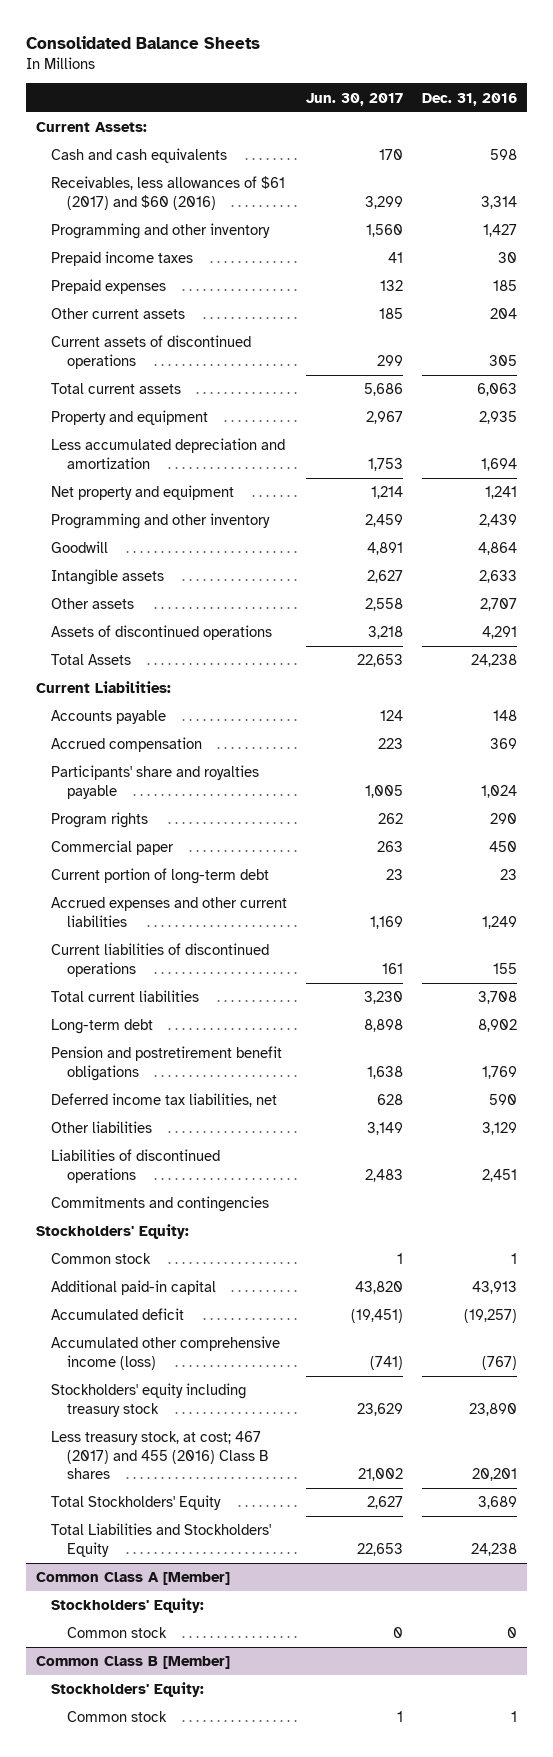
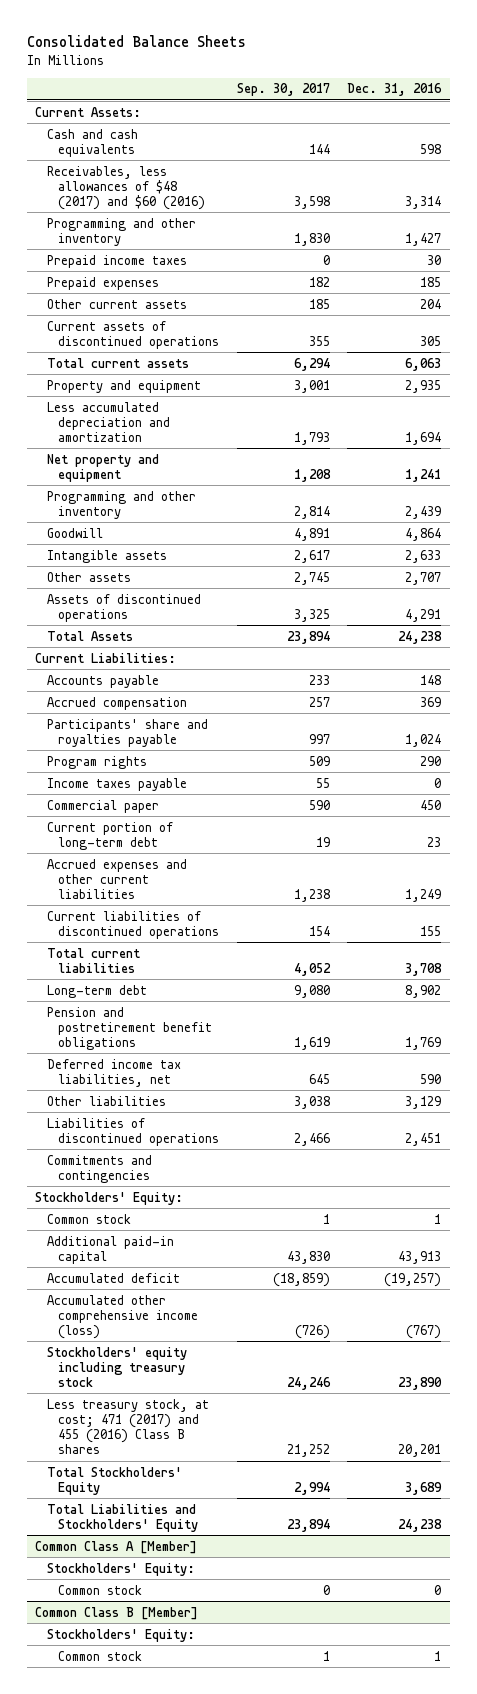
[306,92,404,106] Jun. 30, 2017 -> none
none -> [236,83,330,97] Sep. 30, 2017
[51,176,286,210] Receivables, less allowances of $61 (2017) and $60 (2016) -> [46,165,206,210] Receivables, less allowances of $48 (2017) and $60 (2016)
none -> [46,777,187,791] Income taxes payable
[51,1431,269,1479] Less treasury stock, at cost; 467 (2017) and 455 (2016) Class B shares -> [46,1398,209,1455] Less treasury stock, at cost; 471 (2017) and 455 (2016) Class B shares

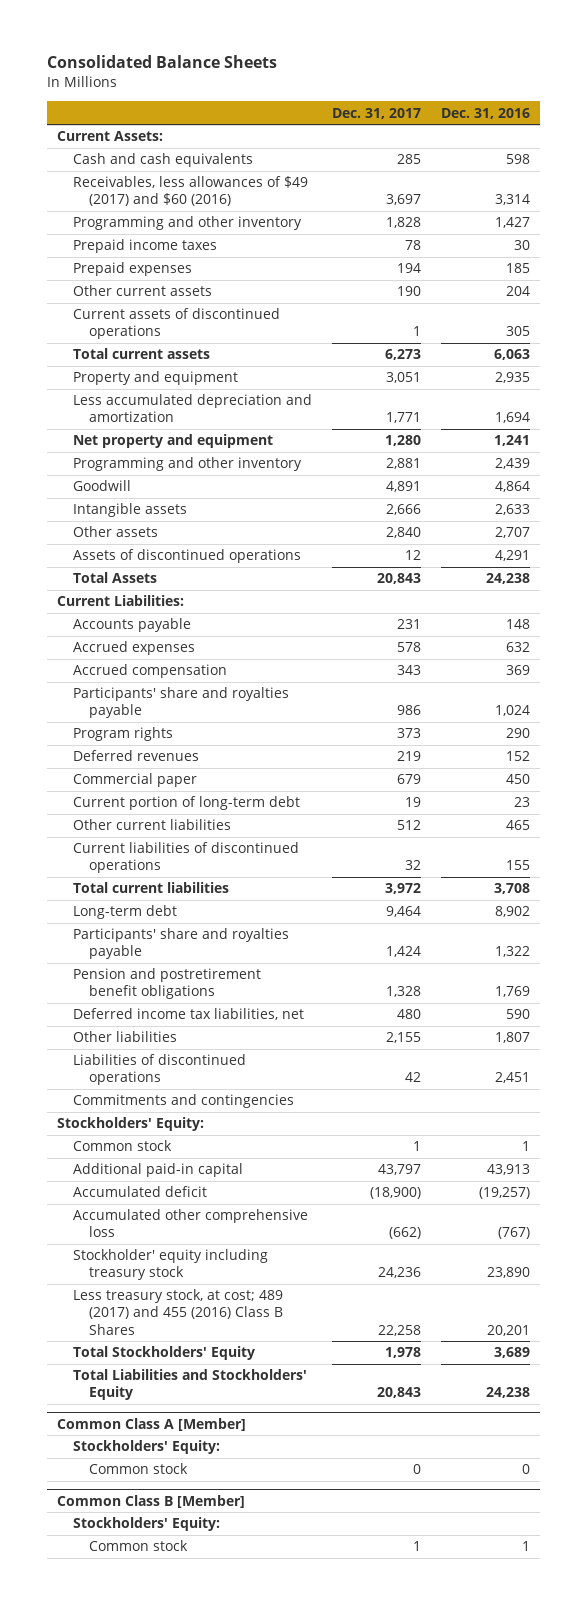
[236,83,330,97] Sep. 30, 2017 -> none
none -> [331,107,421,119] Dec. 31, 2017
[46,165,206,210] Receivables, less allowances of $48 (2017) and $60 (2016) -> [72,176,308,207] Receivables, less allowances of $49 (2017) and $60 (2016)
none -> [72,641,195,656] Accrued expenses
[46,777,187,791] Income taxes payable -> none
none -> [72,750,199,762] Deferred revenues
[46,858,187,899] Accrued expenses and other current liabilities -> [72,819,231,831] Other current liabilities
[405,888,442,902] 1,249 -> [506,820,531,831] 465
none -> [72,928,289,960] Participants' share and royalties payable
[405,1095,442,1109] 3,129 -> [495,1032,531,1044] 1,807
[46,1294,199,1339] Accumulated other comprehensive income (loss) -> [72,1209,308,1238] Accumulated other comprehensive loss
[46,1346,187,1387] Stockholders' equity including treasury stock -> [72,1249,268,1281] Stockholder' equity including treasury stock
[46,1398,209,1455] Less treasury stock, at cost; 471 (2017) and 455 (2016) Class B shares -> [72,1289,283,1335] Less treasury stock, at cost; 489 (2017) and 455 (2016) Class B Shares

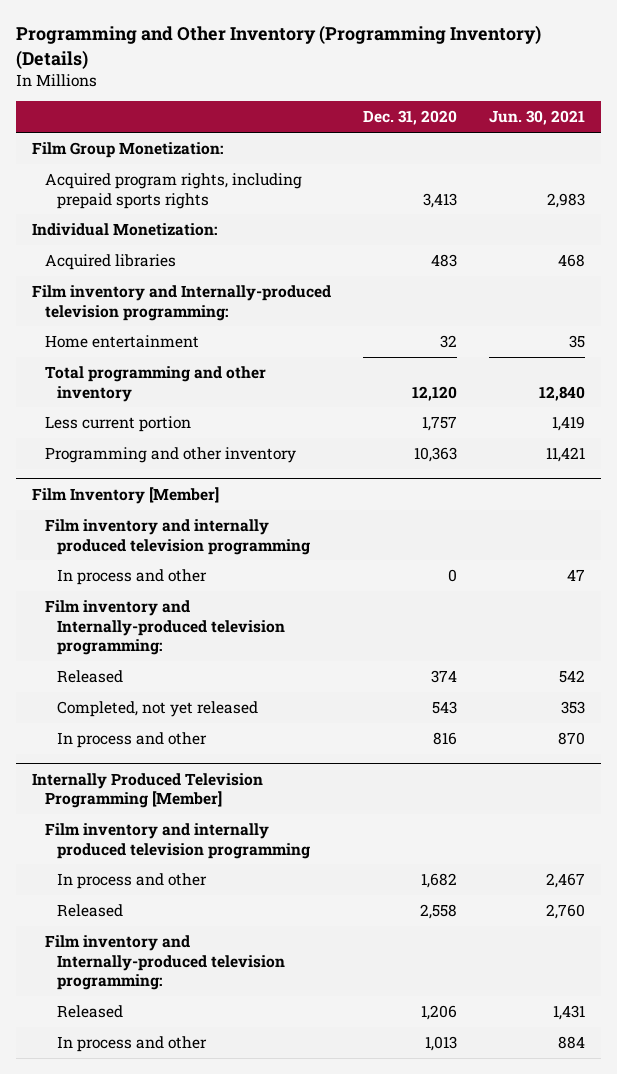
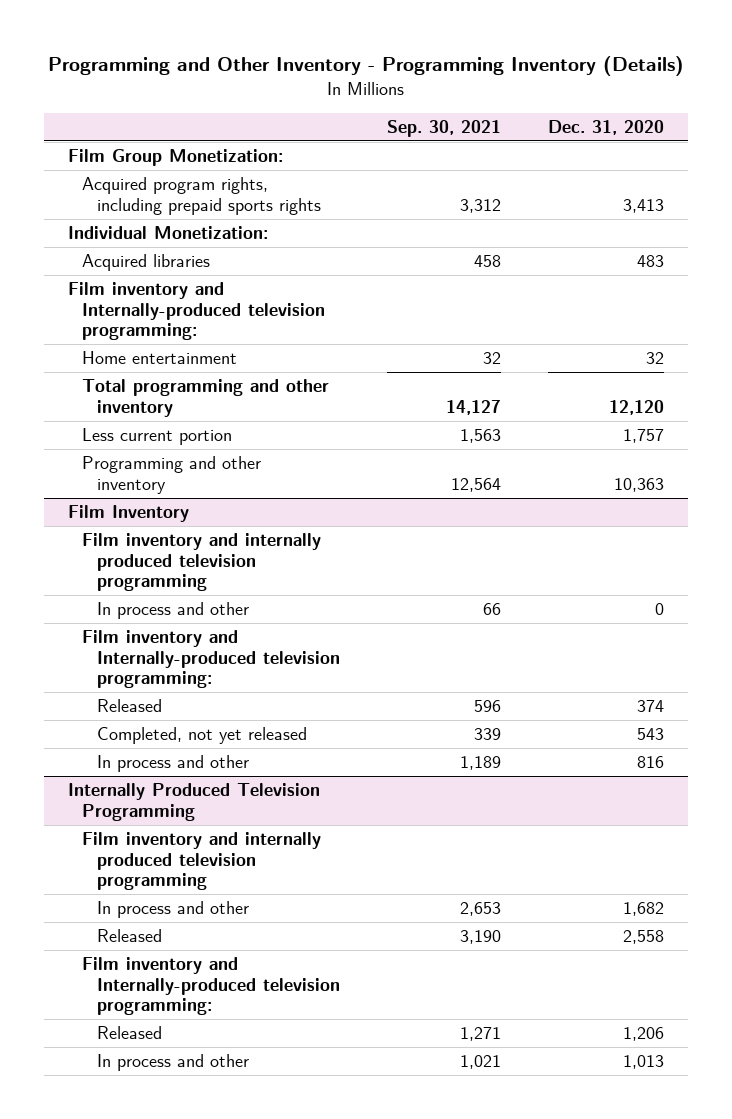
[16,25,542,69] Programming and Other Inventory (Programming Inventory) (Details) -> [47,56,684,77] Programming and Other Inventory - Programming Inventory (Details)
[489,110,586,126] Jun. 30, 2021 -> none
none -> [387,119,502,137] Sep. 30, 2021
[32,486,220,504] Film Inventory [Member] -> [67,505,189,523] Film Inventory
[32,772,264,809] Internally Produced Television Programming [Member] -> [67,783,320,821] Internally Produced Television Programming

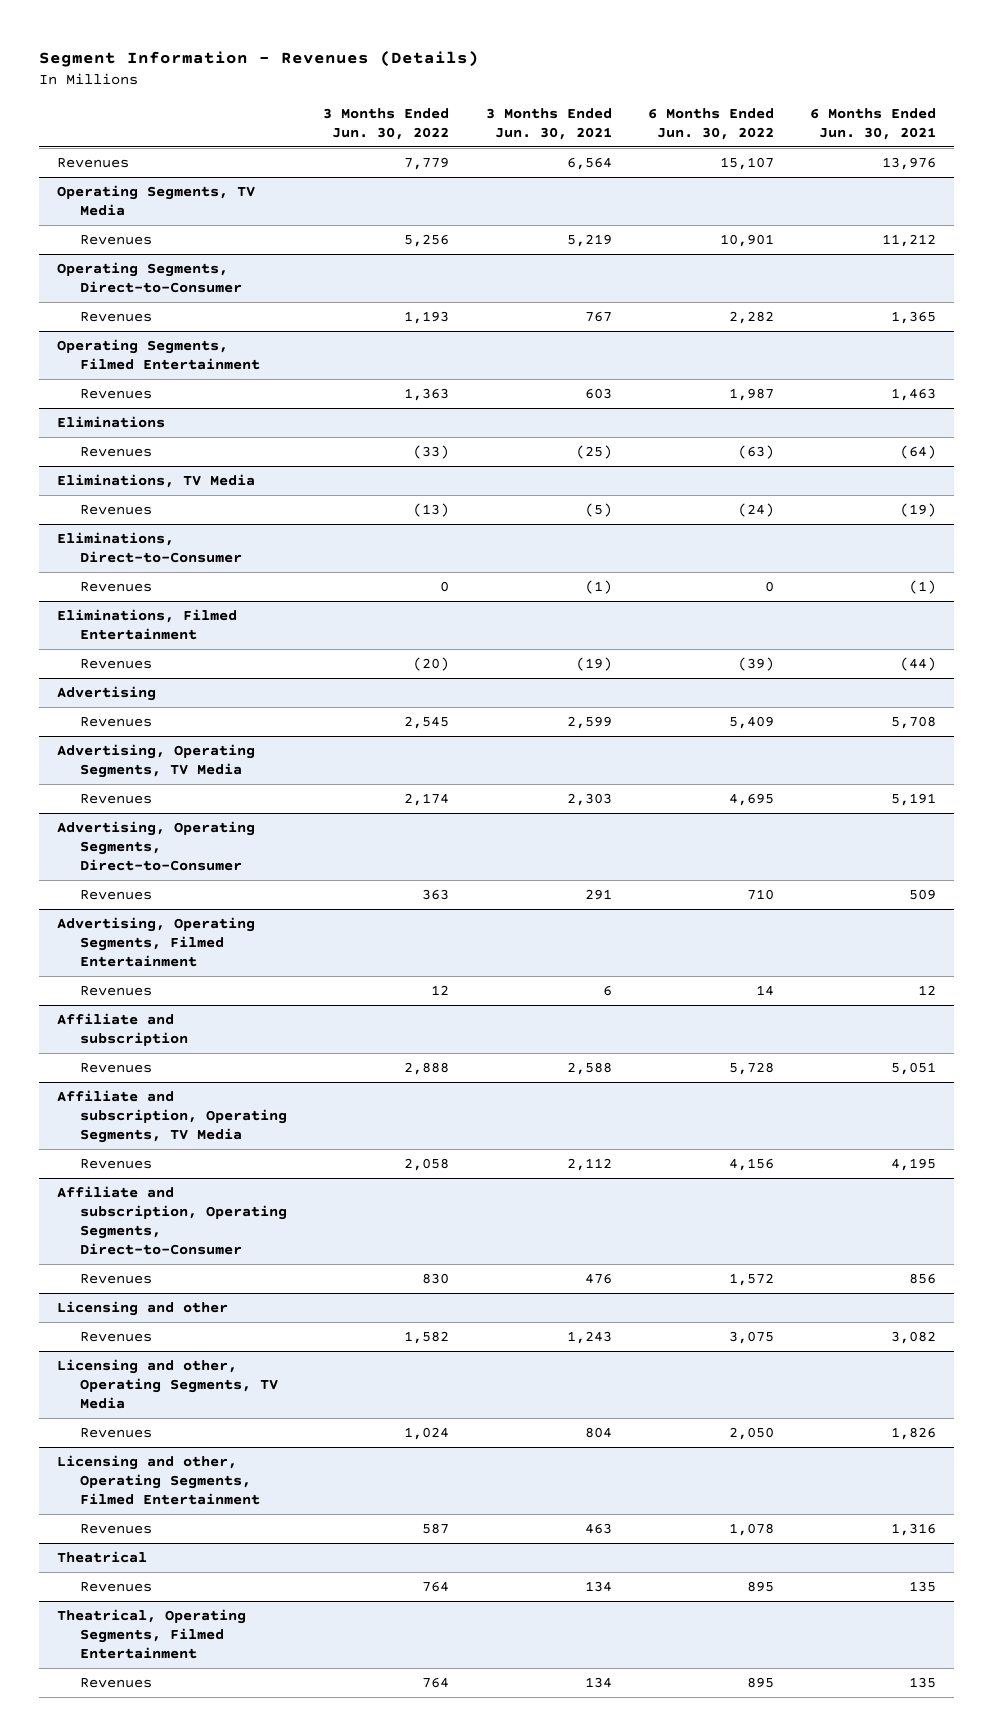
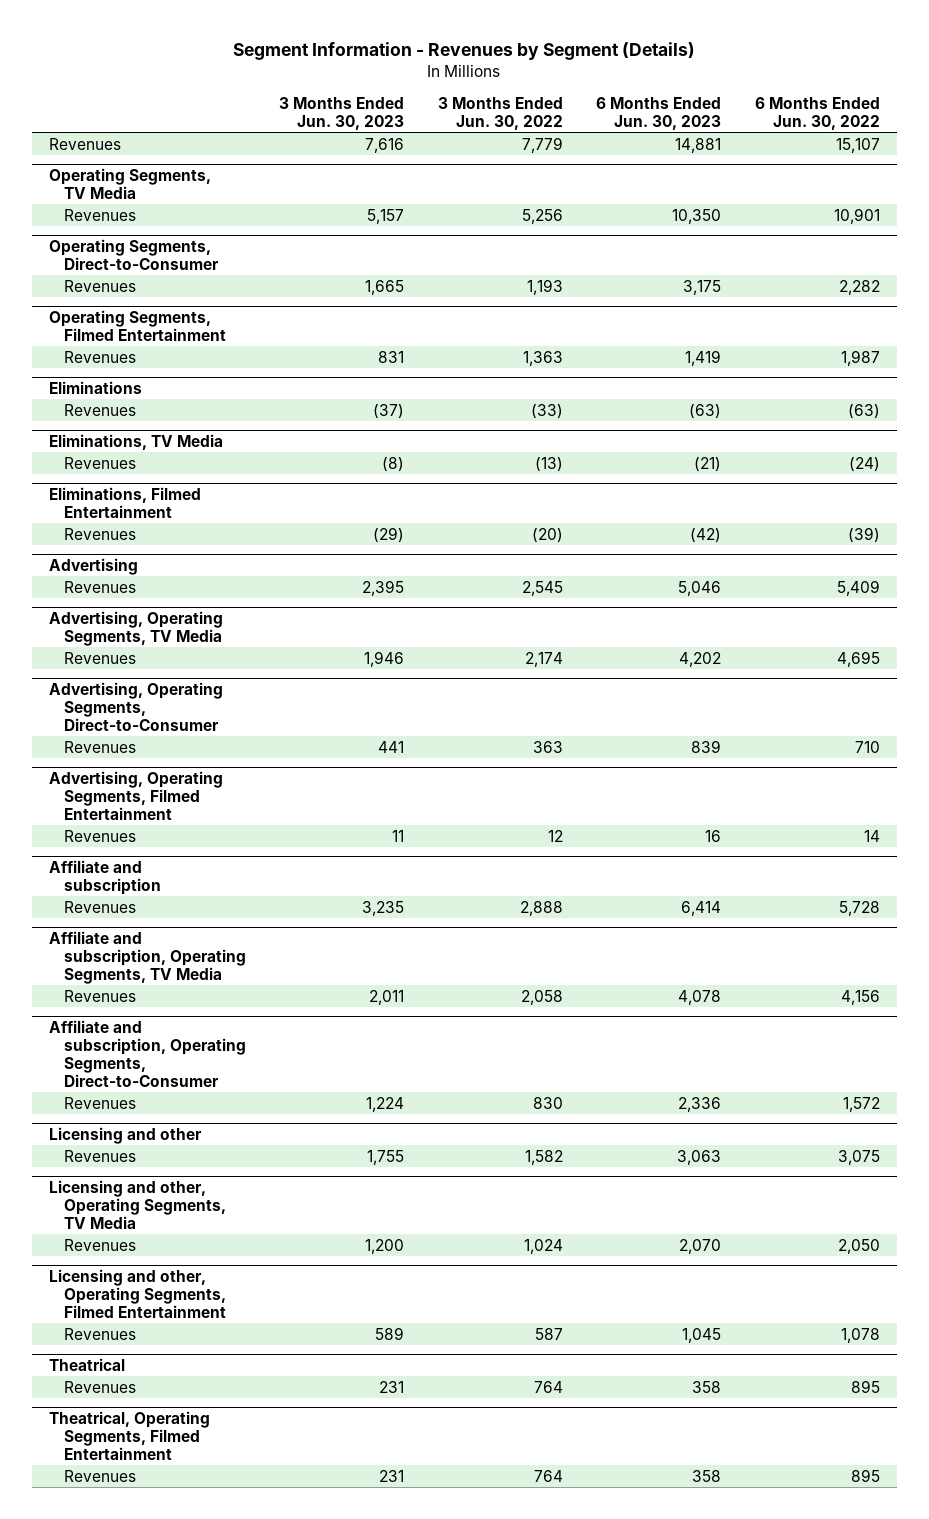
[39,51,480,68] Segment Information - Revenues (Details) -> [233,42,696,61] Segment Information - Revenues by Segment (Details)
[485,107,612,140] 3 Months Ended Jun. 30, 2021 -> none
[810,107,937,140] 6 Months Ended Jun. 30, 2021 -> none
none -> [279,96,405,130] 3 Months Ended Jun. 30, 2023
none -> [596,96,722,130] 6 Months Ended Jun. 30, 2023
[57,531,242,563] Eliminations, Direct-to-Consumer -> none
[79,581,152,592] Revenues -> none

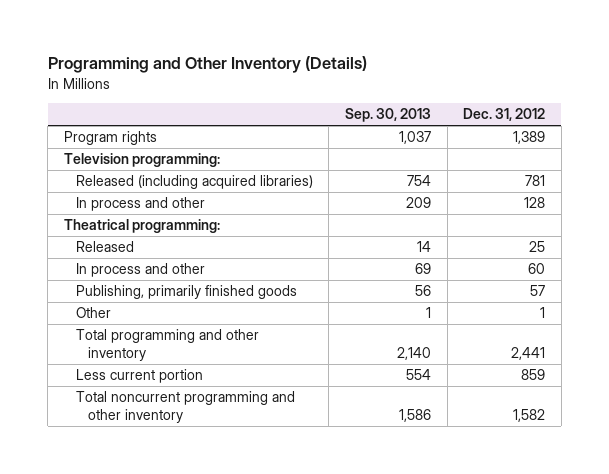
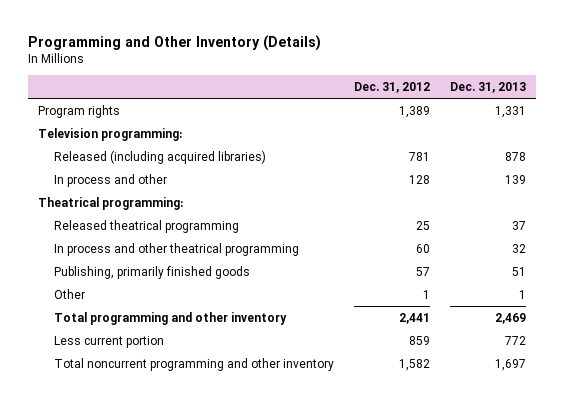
[344,108,431,123] Sep. 30, 2013 -> none
none -> [450,81,527,93] Dec. 31, 2013
[75,241,134,253] Released -> [54,219,240,233] Released theatrical programming
[75,263,205,278] In process and other -> [54,242,300,256] In process and other theatrical programming

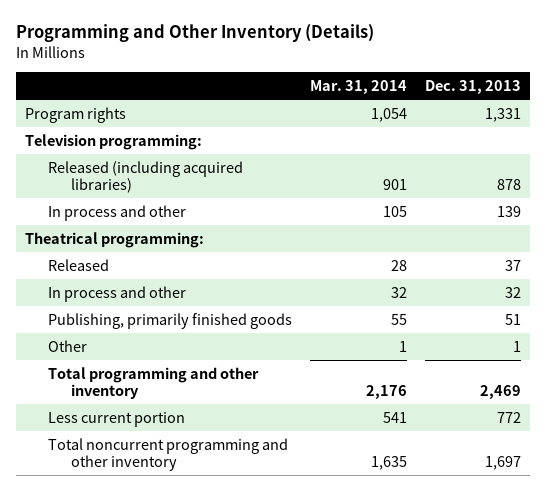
[354,81,431,93] Dec. 31, 2012 -> none
none -> [309,80,407,95] Mar. 31, 2014
[54,219,240,233] Released theatrical programming -> [47,258,109,271] Released
[54,242,300,256] In process and other theatrical programming -> [47,285,186,302] In process and other

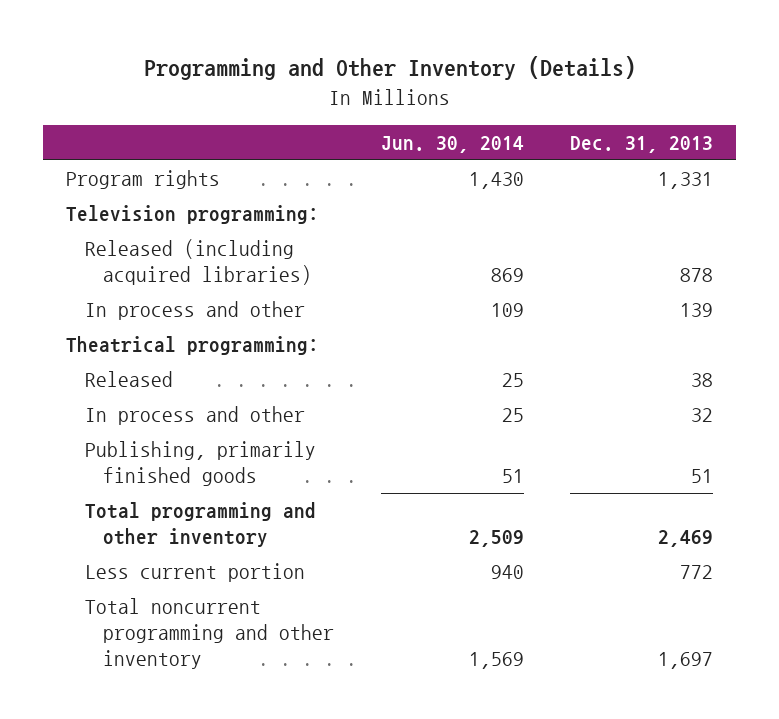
[309,80,407,95] Mar. 31, 2014 -> none
none -> [380,135,524,153] Jun. 30, 2014
[504,259,521,271] 37 -> [691,373,714,388] 38
[47,339,87,352] Other -> none

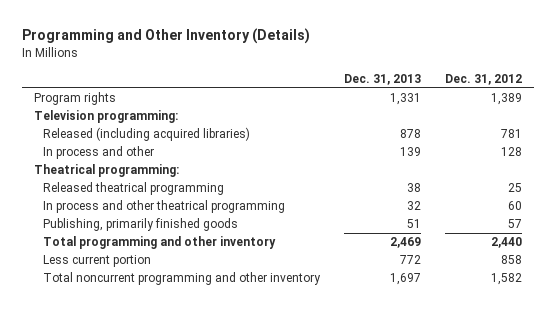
[380,135,524,153] Jun. 30, 2014 -> none
none -> [445,73,523,85] Dec. 31, 2012
[84,371,173,388] Released -> [43,182,225,196] Released theatrical programming
[84,406,305,426] In process and other -> [43,200,286,214] In process and other theatrical programming

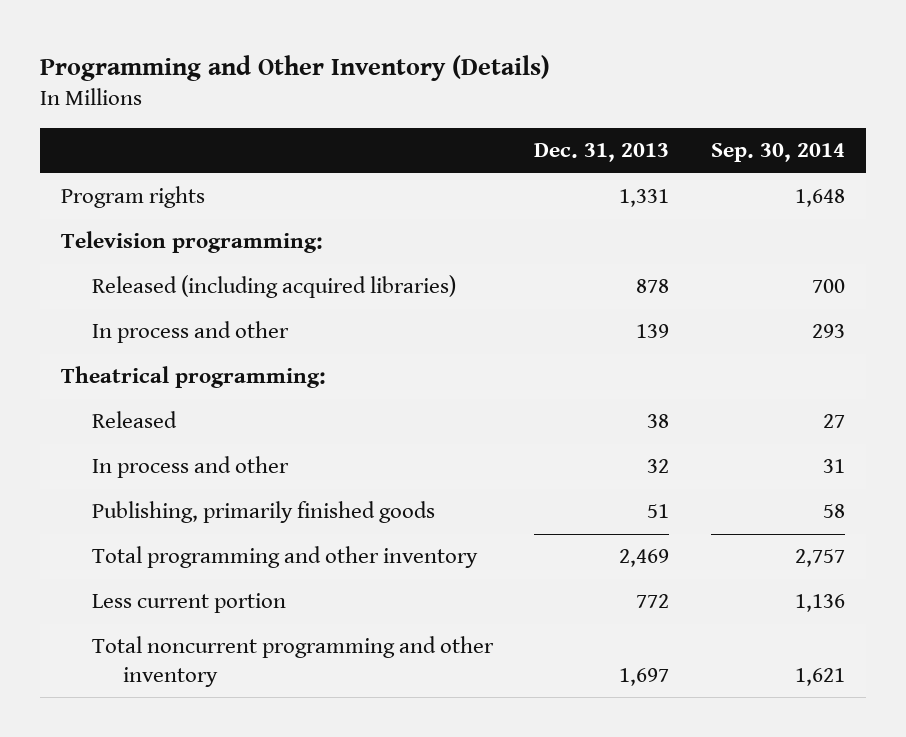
[445,73,523,85] Dec. 31, 2012 -> none
none -> [710,143,845,163] Sep. 30, 2014
[43,182,225,196] Released theatrical programming -> [91,411,177,429] Released
[43,200,286,214] In process and other theatrical programming -> [91,456,289,479] In process and other

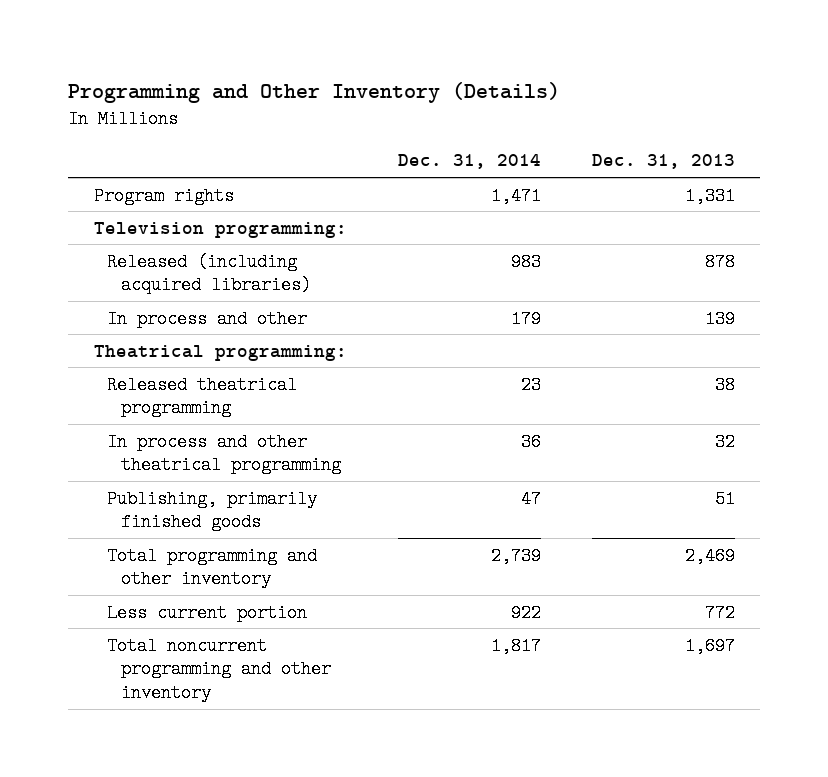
[710,143,845,163] Sep. 30, 2014 -> none
none -> [397,154,541,170] Dec. 31, 2014
[91,411,177,429] Released -> [107,375,298,418] Released theatrical programming
[91,456,289,479] In process and other -> [107,432,342,475] In process and other theatrical programming

